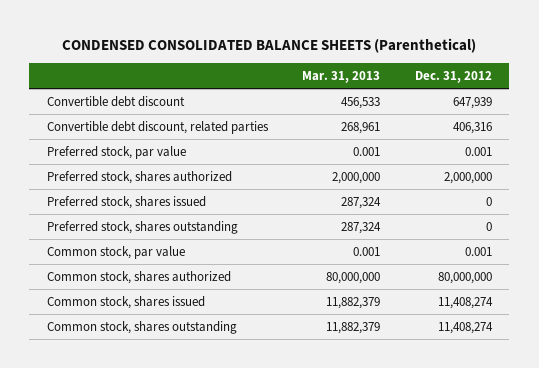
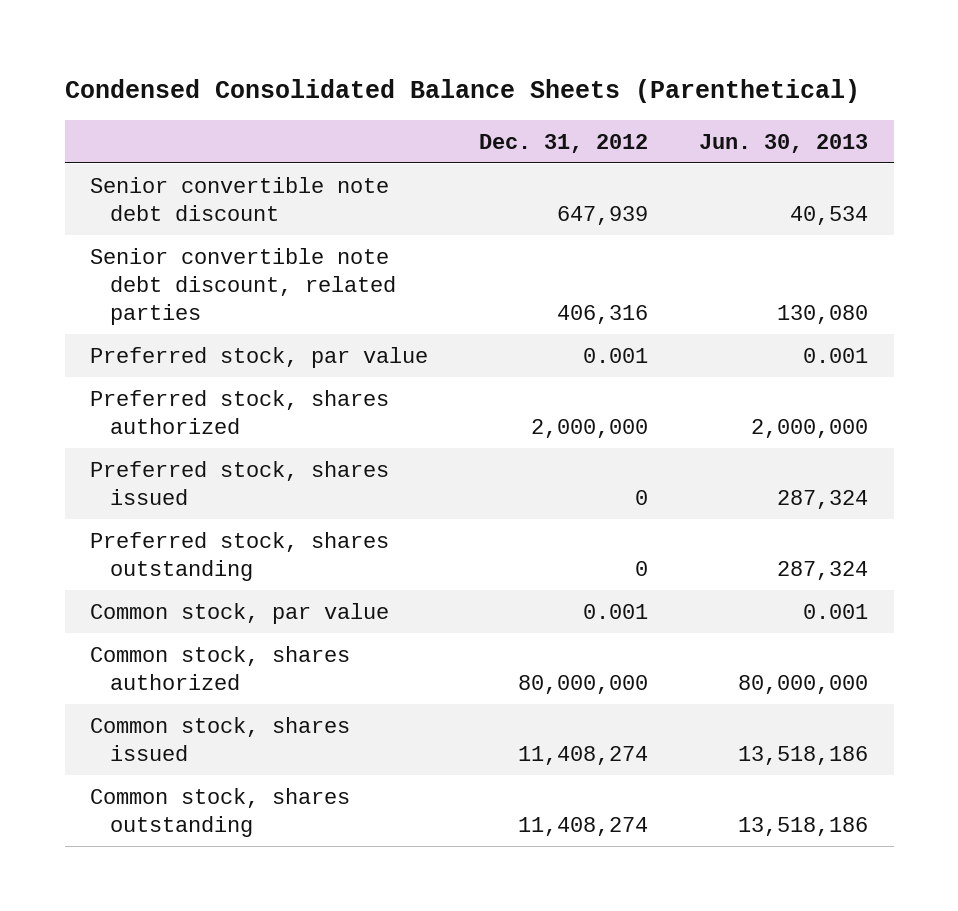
[62,37,477,53] CONDENSED CONSOLIDATED BALANCE SHEETS (Parenthetical) -> [64,79,860,104] Condensed Consolidated Balance Sheets (Parenthetical)
[302,70,381,83] Mar. 31, 2013 -> none
none -> [699,133,869,153] Jun. 30, 2013
[46,95,185,107] Convertible debt discount -> [90,176,390,221] Senior convertible note debt discount
[46,120,269,134] Convertible debt discount, related parties -> [90,247,397,325] Senior convertible note debt discount, related parties

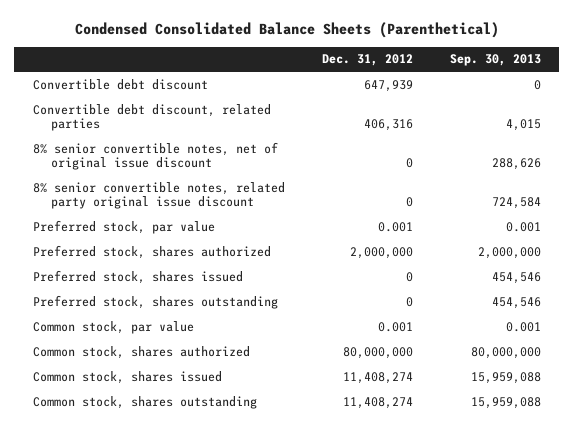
[699,133,869,153] Jun. 30, 2013 -> none
none -> [449,54,541,67] Sep. 30, 2013
[90,176,390,221] Senior convertible note debt discount -> [32,78,208,90] Convertible debt discount
[90,247,397,325] Senior convertible note debt discount, related parties -> [32,103,271,132] Convertible debt discount, related parties
none -> [32,141,278,171] 8% senior convertible notes, net of original issue discount
none -> [32,181,285,210] 8% senior convertible notes, related party original issue discount

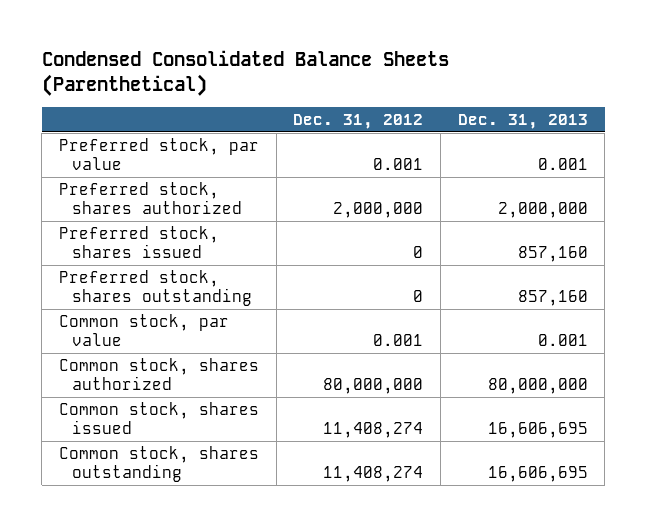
[449,54,541,67] Sep. 30, 2013 -> none
none -> [457,113,588,129] Dec. 31, 2013
[32,78,208,90] Convertible debt discount -> none
[32,103,271,132] Convertible debt discount, related parties -> none
[32,141,278,171] 8% senior convertible notes, net of original issue discount -> none
[32,181,285,210] 8% senior convertible notes, related party original issue discount -> none

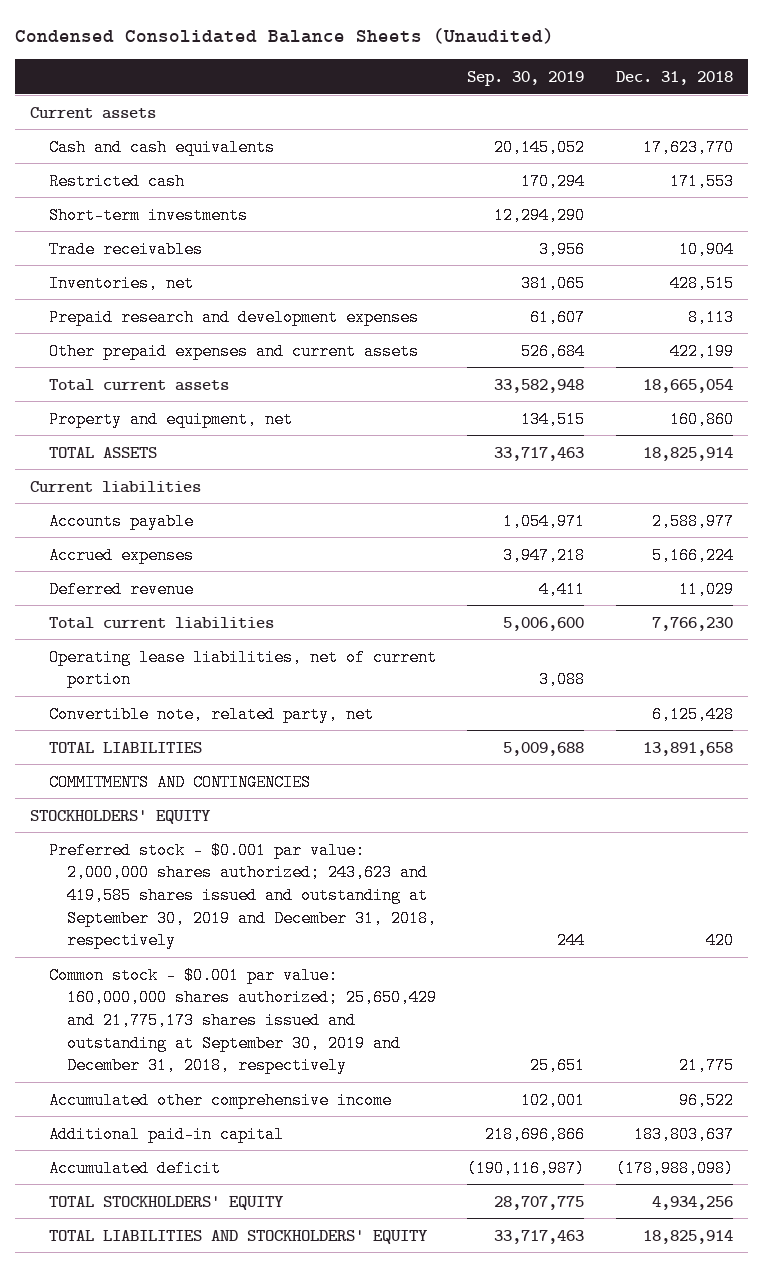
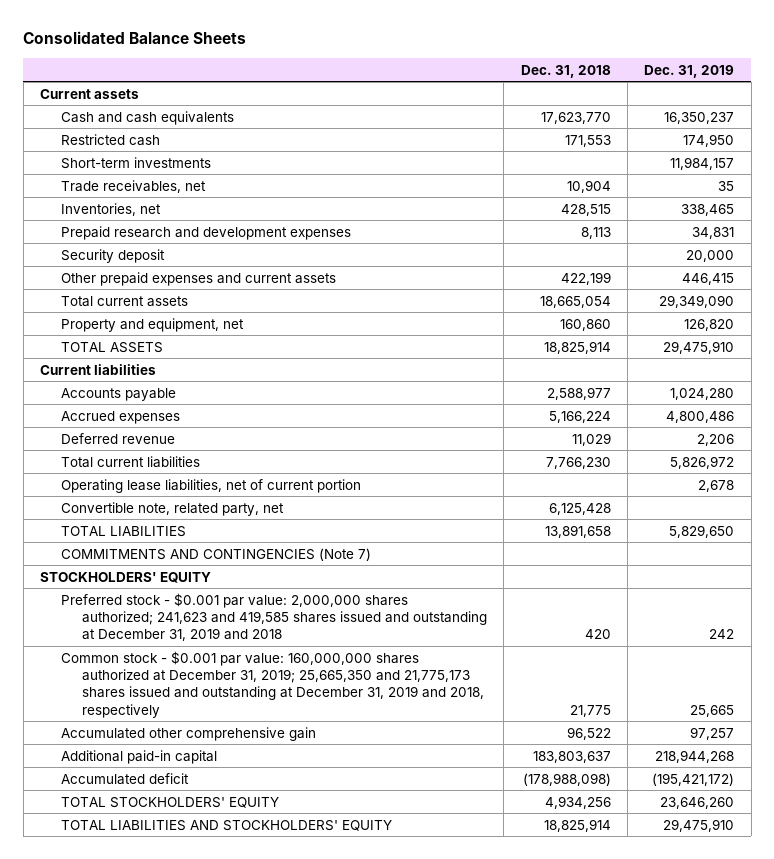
[14,27,554,44] Condensed Consolidated Balance Sheets (Unaudited) -> [23,31,247,45] Consolidated Balance Sheets
[467,70,585,86] Sep. 30, 2019 -> none
none -> [644,64,735,78] Dec. 31, 2019
[48,240,203,258] Trade receivables -> [61,179,207,193] Trade receivables, net
none -> [61,248,166,263] Security deposit
[48,773,311,791] COMMITMENTS AND CONTINGENCIES -> [61,547,372,561] COMMITMENTS AND CONTINGENCIES (Note 7)
[48,841,438,950] Preferred stock - $0.001 par value: 2,000,000 shares authorized; 243,623 and 419,585 shares issued and outstanding at September 30, 2019 and December 31, 2018, respectively -> [61,592,487,642] Preferred stock - $0.001 par value: 2,000,000 shares authorized; 241,623 and 419,585 shares issued and outstanding at December 31, 2019 and 2018
[48,966,438,1075] Common stock - $0.001 par value: 160,000,000 shares authorized; 25,650,429 and 21,775,173 shares issued and outstanding at September 30, 2019 and December 31, 2018, respectively -> [61,650,484,718] Common stock - $0.001 par value: 160,000,000 shares authorized at December 31, 2019; 25,665,350 and 21,775,173 shares issued and outstanding at December 31, 2019 and 2018, respectively
[48,1091,392,1109] Accumulated other comprehensive income -> [61,726,317,741] Accumulated other comprehensive gain

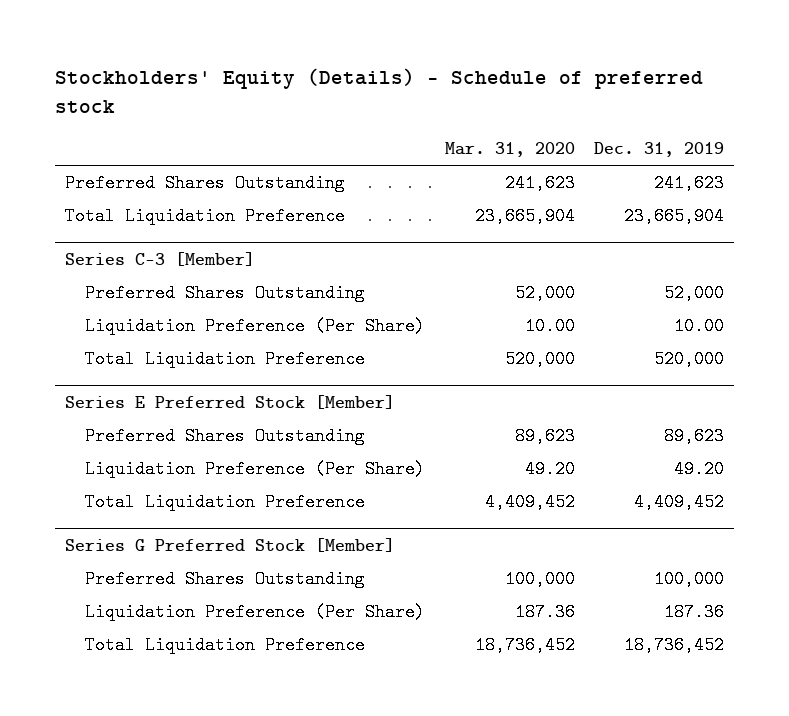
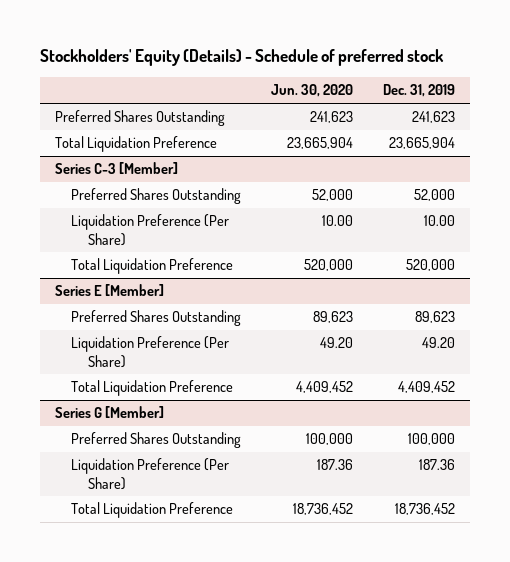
[444,142,575,158] Mar. 31, 2020 -> none
none -> [271,84,354,98] Jun. 30, 2020
[64,395,395,410] Series E Preferred Stock [Member] -> [54,284,164,297] Series E [Member]
[64,538,395,553] Series G Preferred Stock [Member] -> [54,406,164,419] Series G [Member]

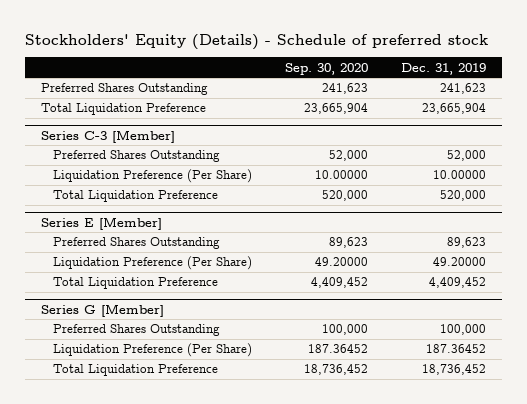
[271,84,354,98] Jun. 30, 2020 -> none
none -> [285,62,369,75] Sep. 30, 2020
[424,215,456,227] 10.00 -> [432,170,486,180] 10.00000
[422,337,456,349] 49.20 -> [432,257,486,267] 49.20000
[419,459,456,471] 187.36 -> [425,344,486,354] 187.36452

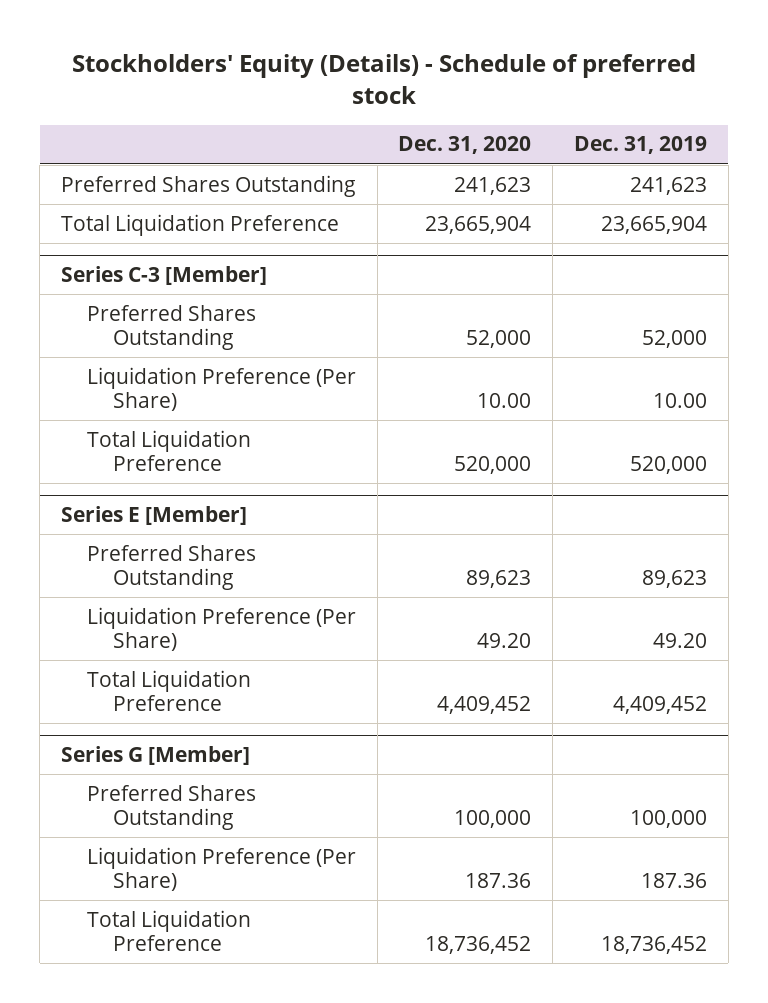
[285,62,369,75] Sep. 30, 2020 -> none
none -> [398,136,532,155] Dec. 31, 2020
[432,170,486,180] 10.00000 -> [652,393,707,409] 10.00
[432,257,486,267] 49.20000 -> [652,633,707,649] 49.20
[425,344,486,354] 187.36452 -> [640,873,707,889] 187.36

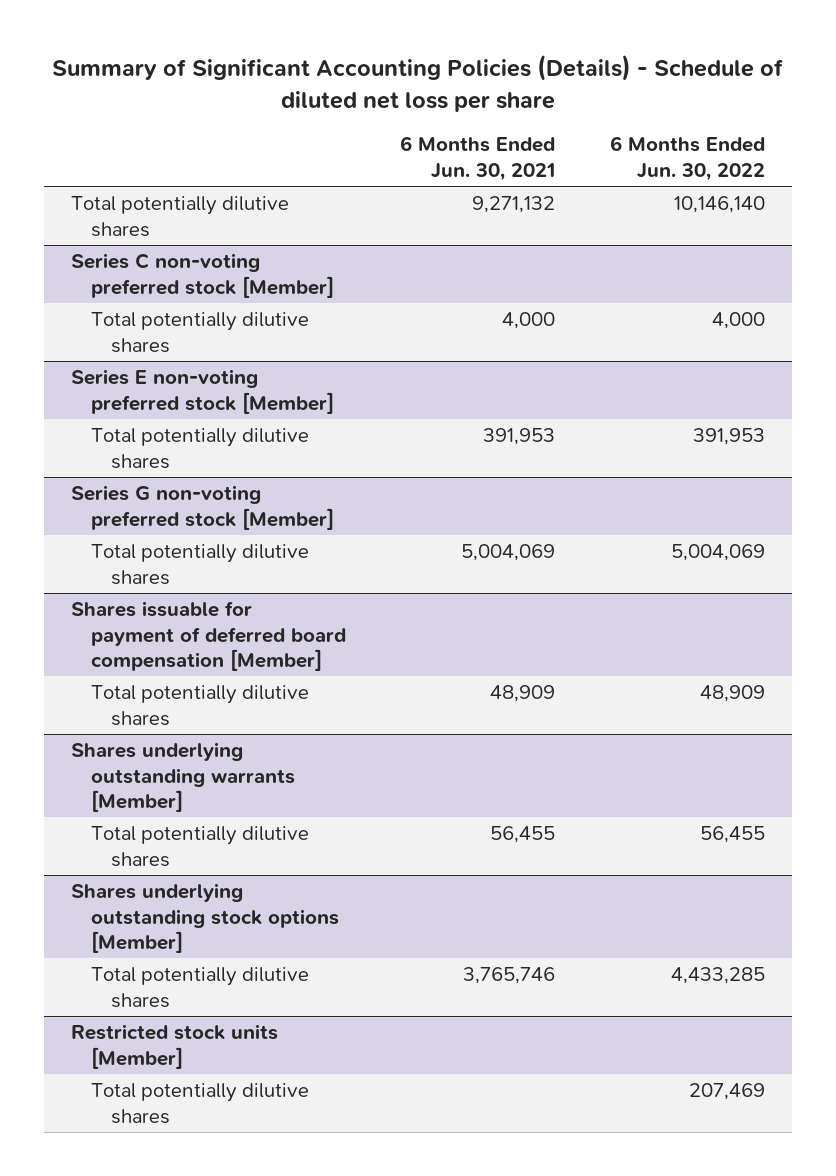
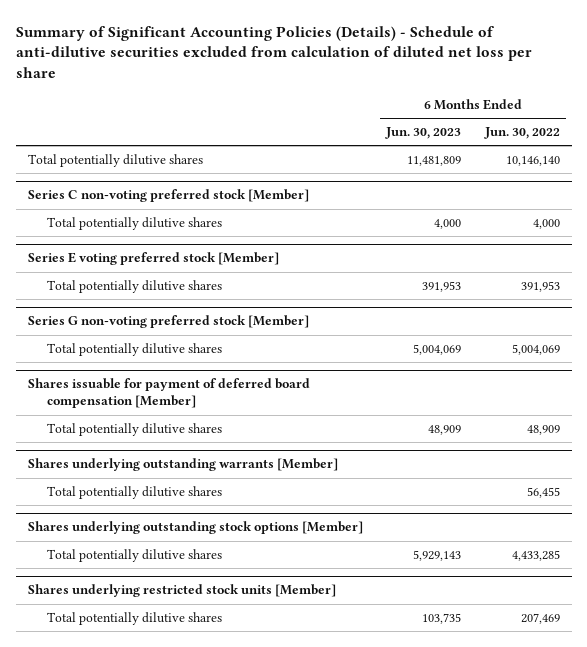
[51,54,783,112] Summary of Significant Accounting Policies (Details) - Schedule of diluted net loss per share -> [15,25,532,78] Summary of Significant Accounting Policies (Details) - Schedule of anti-dilutive securities excluded from calculation of diluted net loss per share
[400,136,556,181] 6 Months Ended Jun. 30, 2021 -> none
none -> [385,127,462,140] Jun. 30, 2023
[71,369,335,414] Series E non-voting preferred stock [Member] -> [27,252,279,266] Series E voting preferred stock [Member]
[71,1024,279,1069] Restricted stock units [Member] -> [27,584,336,598] Shares underlying restricted stock units [Member]

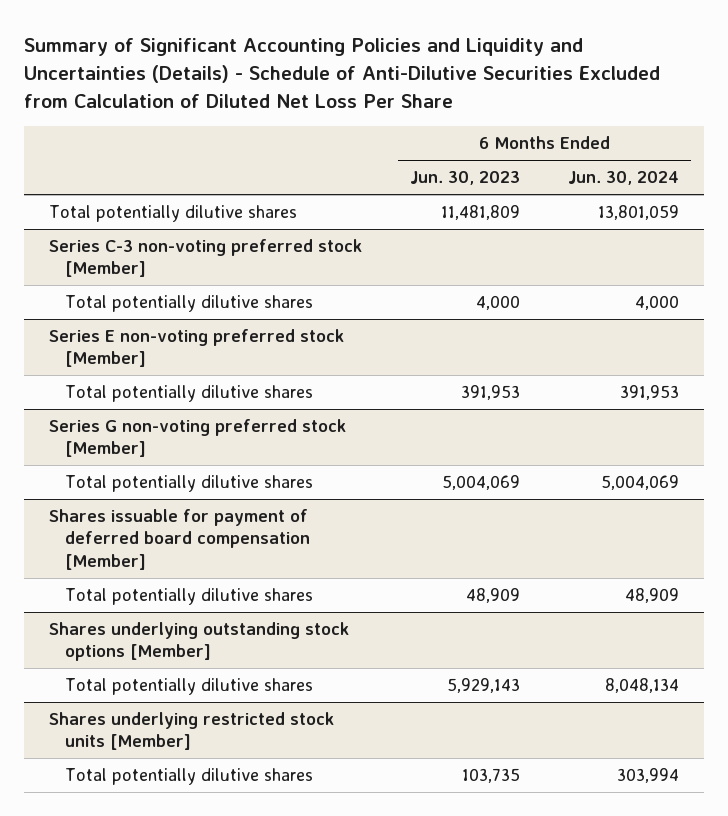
[15,25,532,78] Summary of Significant Accounting Policies (Details) - Schedule of anti-dilutive securities excluded from calculation of diluted net loss per share -> [24,38,661,109] Summary of Significant Accounting Policies and Liquidity and Uncertainties (Details) - Schedule of Anti-Dilutive Securities Excluded from Calculation of Diluted Net Loss Per Share
[483,127,560,140] Jun. 30, 2022 -> none
none -> [568,171,680,186] Jun. 30, 2024
[27,189,309,203] Series C non-voting preferred stock [Member] -> [48,239,362,278] Series C-3 non-voting preferred stock [Member]
[27,252,279,266] Series E voting preferred stock [Member] -> [48,329,344,368] Series E non-voting preferred stock [Member]
[27,458,338,472] Shares underlying outstanding warrants [Member] -> none
[46,485,222,499] Total potentially dilutive shares -> none

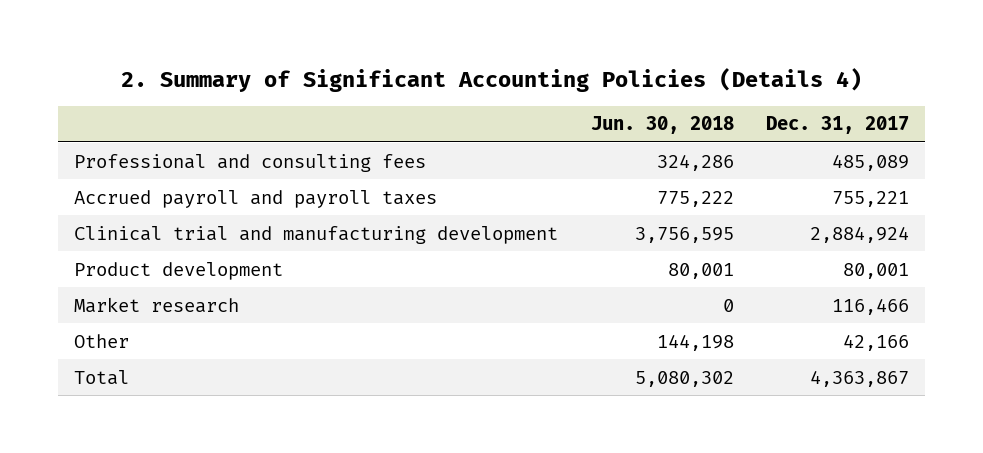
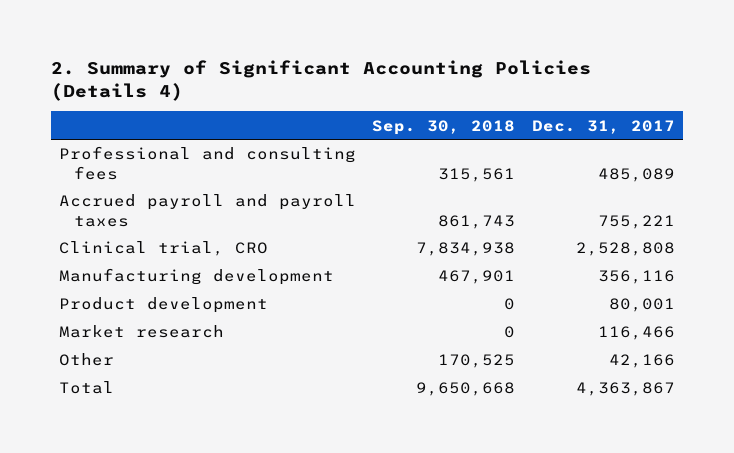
[590,116,734,135] Jun. 30, 2018 -> none
none -> [372,119,516,135] Sep. 30, 2018
[74,225,559,244] Clinical trial and manufacturing development -> none
none -> [58,241,268,257] Clinical trial, CRO
none -> [58,268,334,286] Manufacturing development

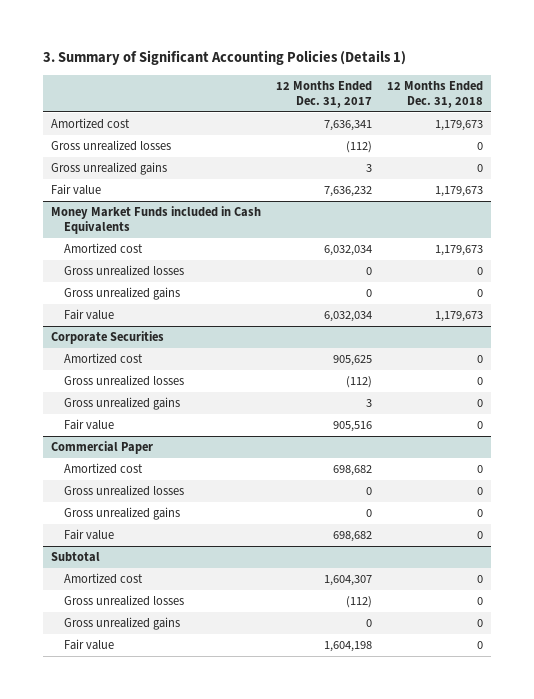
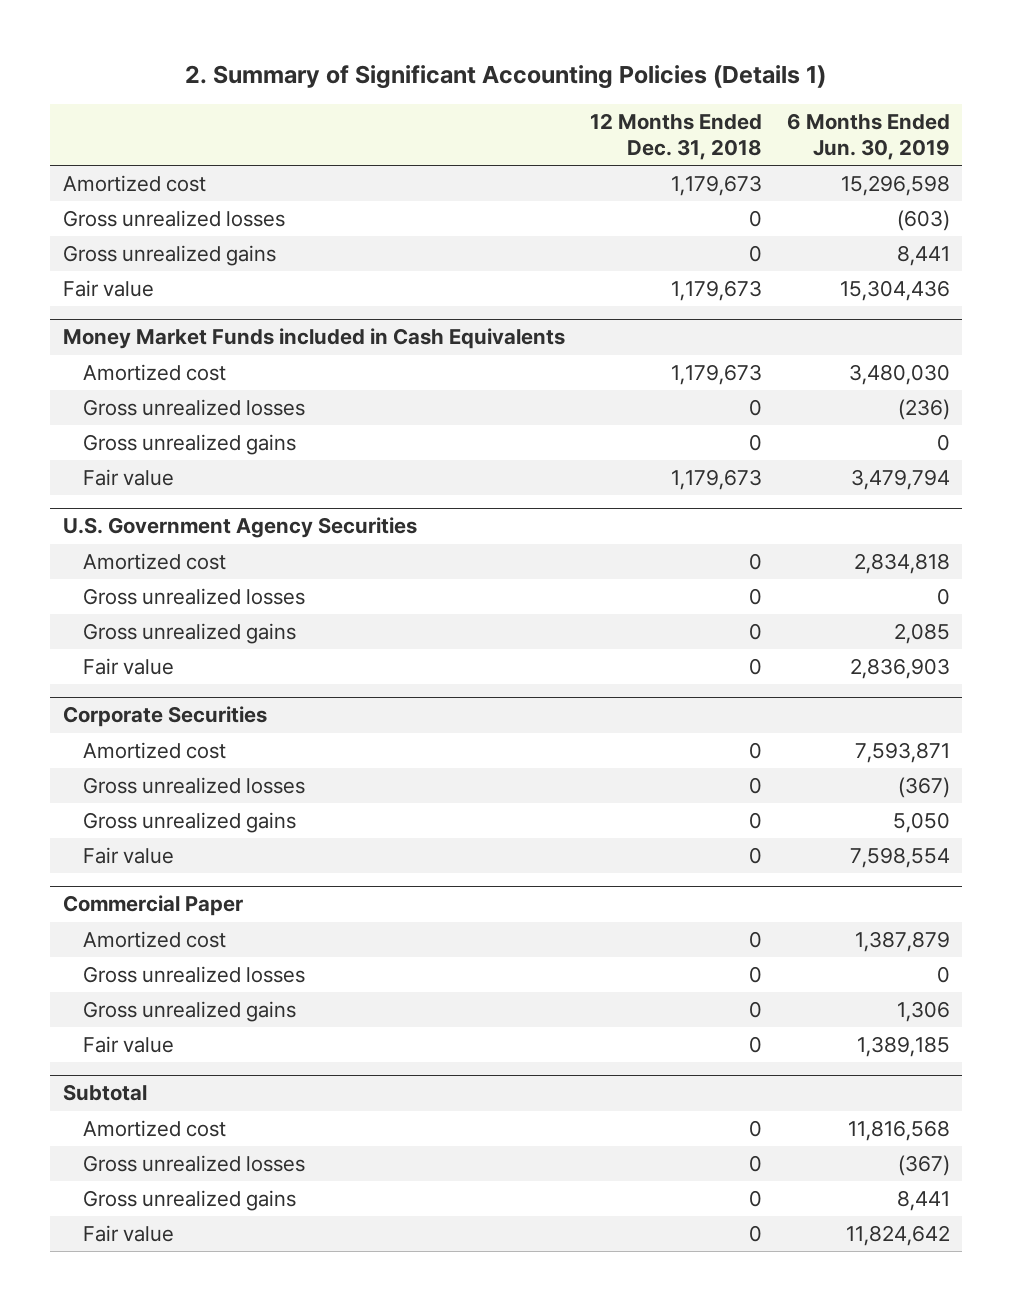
[42,50,406,66] 3. Summary of Significant Accounting Policies (Details 1) -> [185,64,827,89] 2. Summary of Significant Accounting Policies (Details 1)
[275,80,372,108] 12 Months Ended Dec. 31, 2017 -> none
none -> [786,112,950,161] 6 Months Ended Jun. 30, 2019
none -> [62,517,417,539] U.S. Government Agency Securities
none -> [82,552,226,570] Amortized cost
none -> [82,587,305,605] Gross unrealized losses
none -> [82,622,296,644] Gross unrealized gains
none -> [82,657,174,675] Fair value

